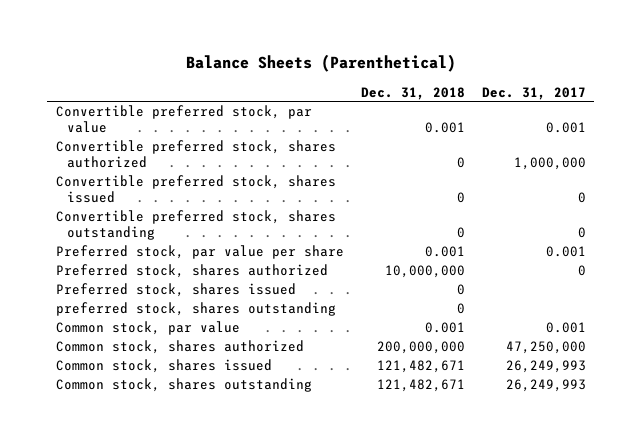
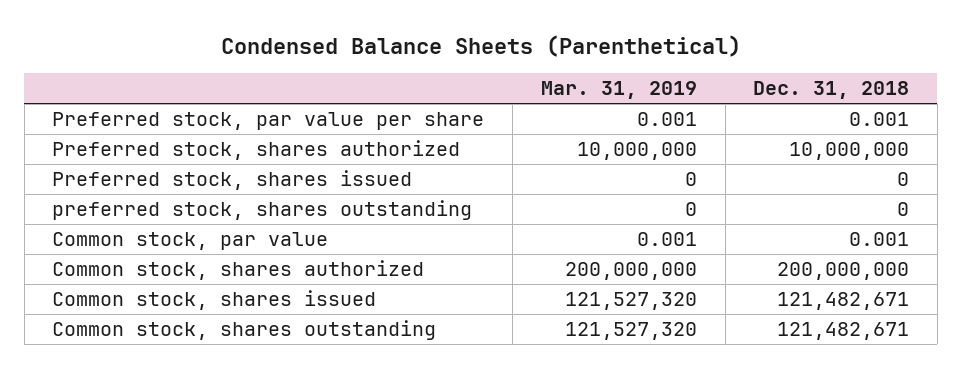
[185,54,456,73] Balance Sheets (Parenthetical) -> [220,35,741,58] Condensed Balance Sheets (Parenthetical)
[481,86,586,100] Dec. 31, 2017 -> none
none -> [540,81,697,100] Mar. 31, 2019
[55,105,312,134] Convertible preferred stock, par value -> none
[55,140,336,169] Convertible preferred stock, shares authorized -> none
[55,175,336,204] Convertible preferred stock, shares issued -> none
[55,210,336,241] Convertible preferred stock, shares outstanding -> none

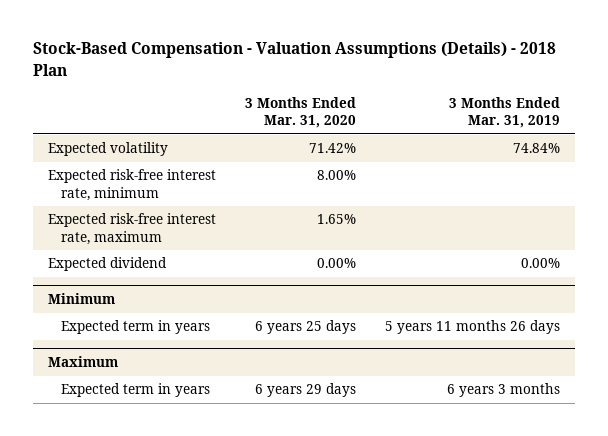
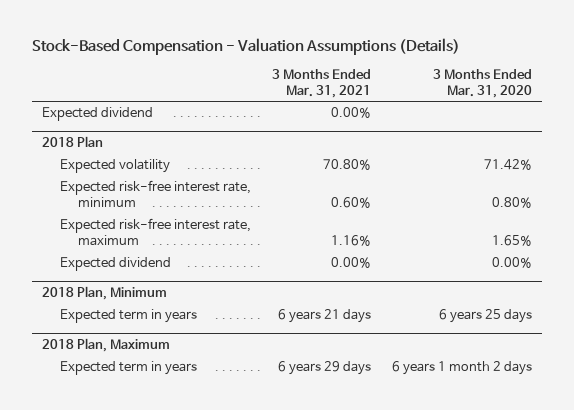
[33,42,557,76] Stock-Based Compensation - Valuation Assumptions (Details) - 2018 Plan -> [31,38,460,56] Stock-Based Compensation - Valuation Assumptions (Details)
[449,96,561,128] 3 Months Ended Mar. 31, 2019 -> none
none -> [271,69,371,99] 3 Months Ended Mar. 31, 2021
none -> [42,107,154,122] Expected dividend
none -> [42,136,104,148] 2018 Plan
[317,170,357,181] 8.00% -> [491,197,532,209] 0.80%
[47,293,115,305] Minimum -> none
none -> [42,286,168,301] 2018 Plan, Minimum
[47,356,118,368] Maximum -> none
none -> [42,338,171,353] 2018 Plan, Maximum
[255,383,357,398] 6 years 29 days -> [391,361,532,376] 6 years 1 month 2 days

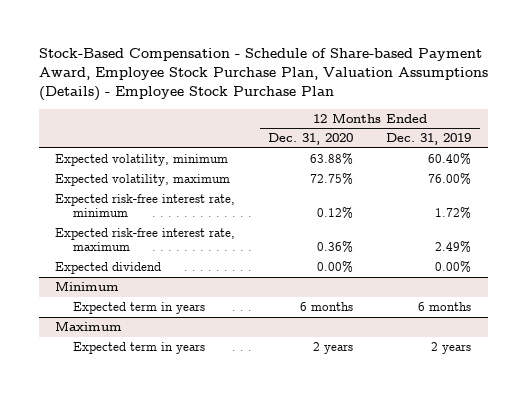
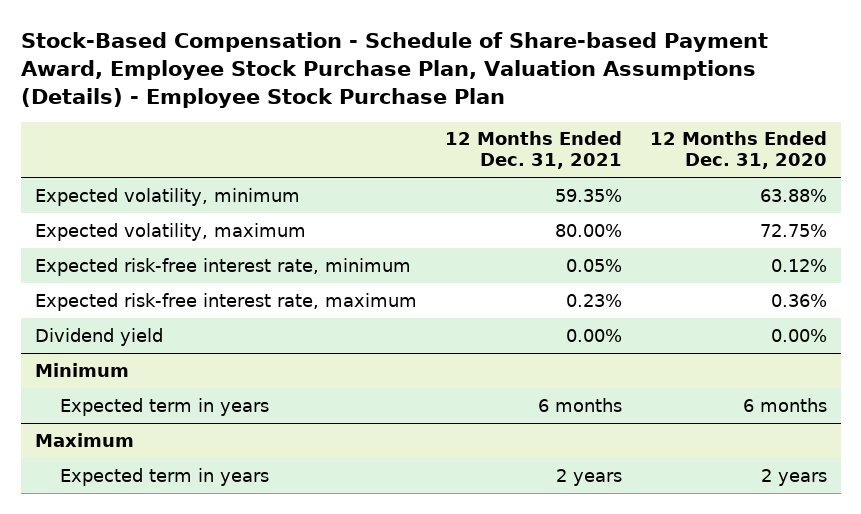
[386,133,472,146] Dec. 31, 2019 -> none
none -> [444,131,622,170] 12 Months Ended Dec. 31, 2021
[55,262,162,275] Expected dividend -> [34,327,163,346] Dividend yield

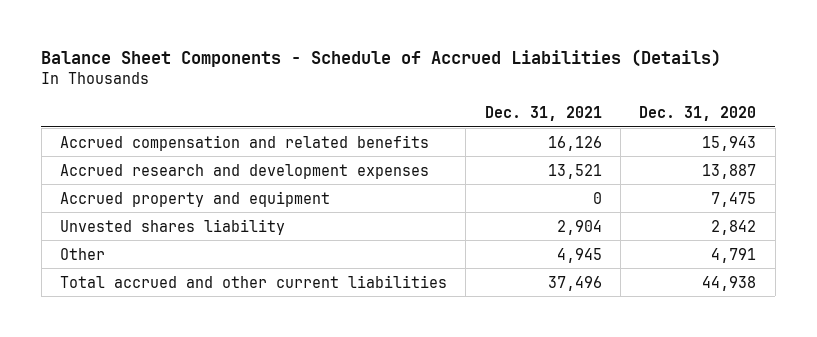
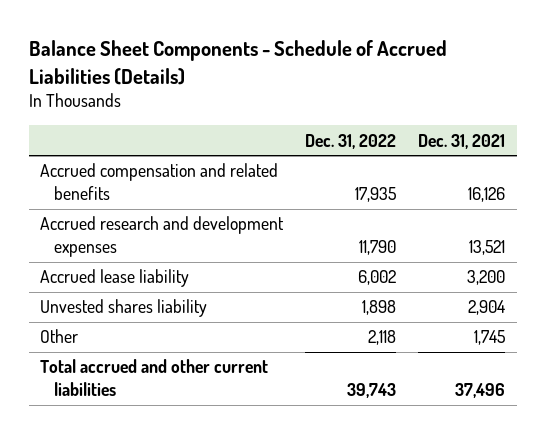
[639,105,757,121] Dec. 31, 2020 -> none
none -> [305,133,397,149] Dec. 31, 2022
[60,190,331,207] Accrued property and equipment -> none
none -> [39,269,189,288] Accrued lease liability
[556,247,602,263] 4,945 -> [474,330,506,346] 1,745

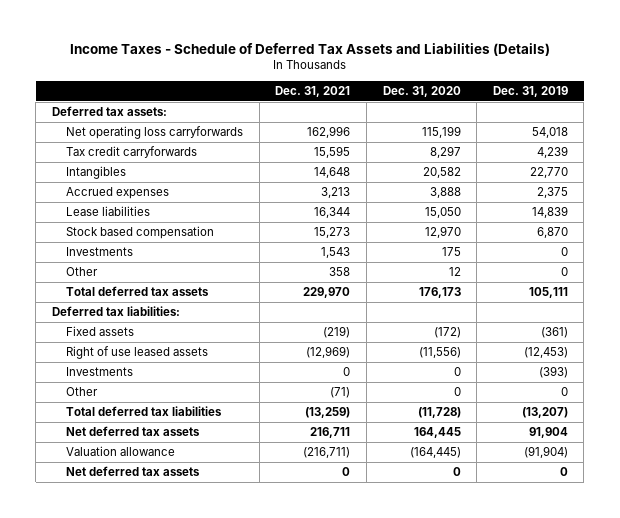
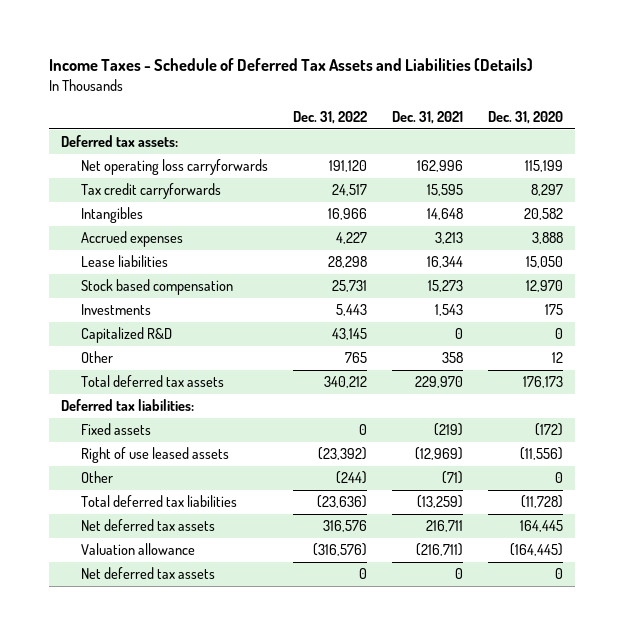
[492,86,568,98] Dec. 31, 2019 -> none
none -> [292,111,367,125] Dec. 31, 2022
none -> [80,327,172,344] Capitalized R&D
[66,367,134,377] Investments -> none

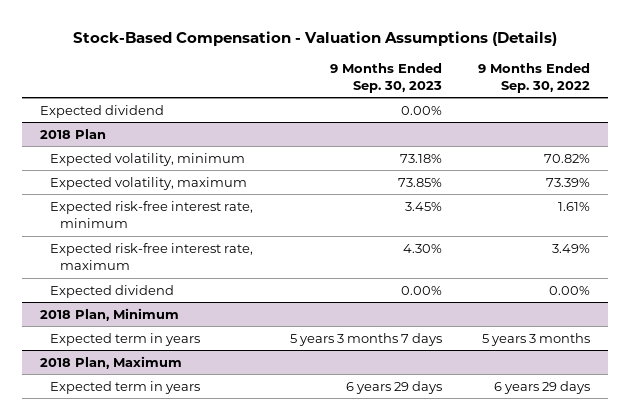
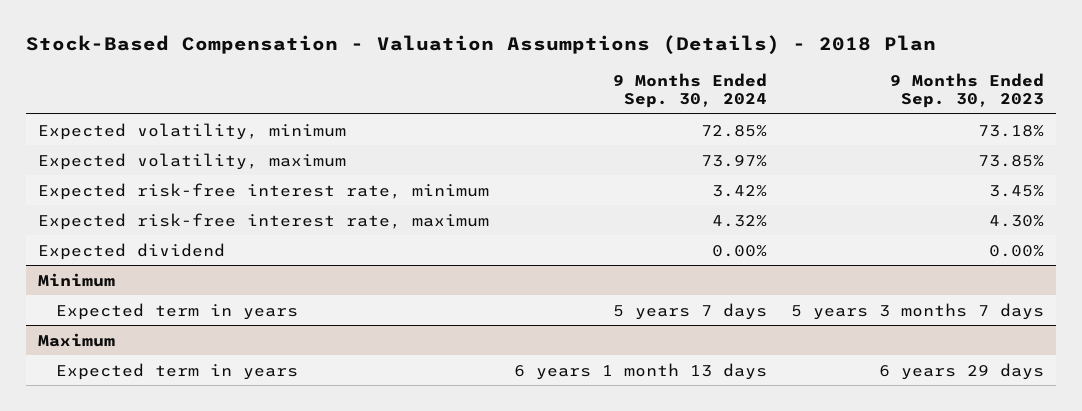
[73,30,558,46] Stock-Based Compensation - Valuation Assumptions (Details) -> [25,34,936,54] Stock-Based Compensation - Valuation Assumptions (Details) - 2018 Plan
[477,62,590,93] 9 Months Ended Sep. 30, 2022 -> none
none -> [612,72,767,109] 9 Months Ended Sep. 30, 2024
[40,104,165,118] Expected dividend -> none
[40,128,107,139] 2018 Plan -> none
[40,307,180,321] 2018 Plan, Minimum -> none
none -> [37,272,115,287] Minimum
[40,355,183,369] 2018 Plan, Maximum -> none
none -> [37,332,115,347] Maximum

